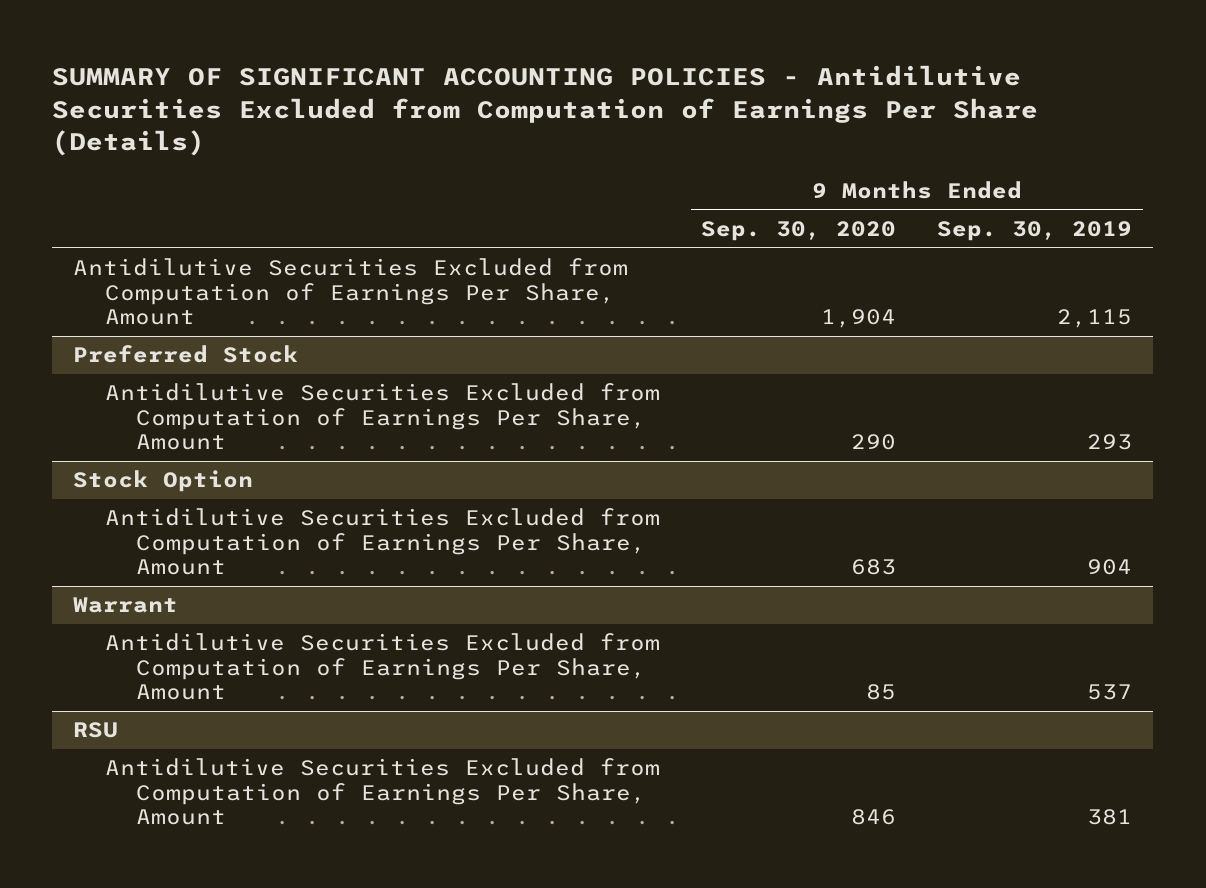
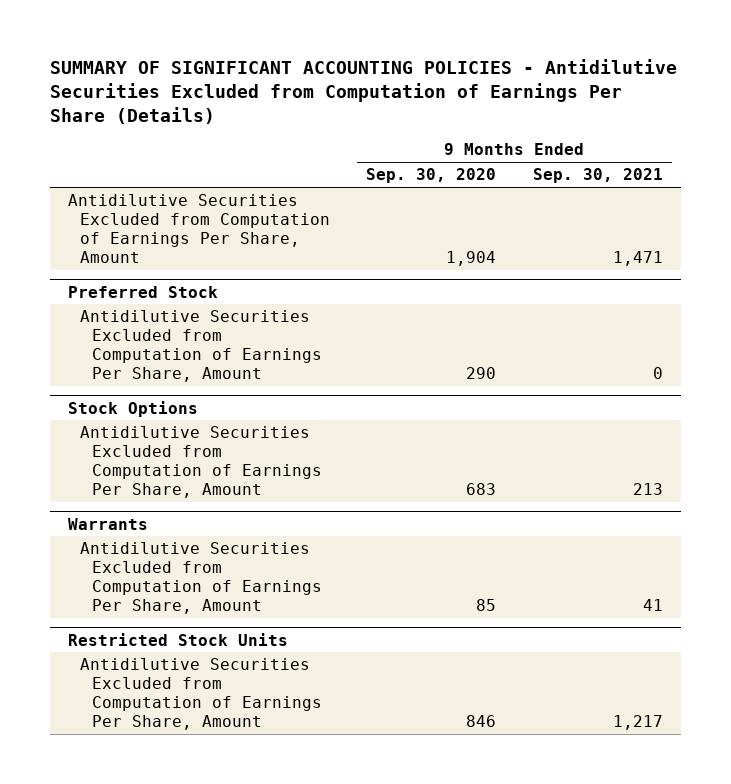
[937,220,1133,241] Sep. 30, 2019 -> none
none -> [532,168,663,184] Sep. 30, 2021
[73,470,254,493] Stock Option -> [68,400,199,417] Stock Options
[73,597,179,614] Warrant -> [68,517,149,530] Warrants
[73,722,119,739] RSU -> [68,632,289,646] Restricted Stock Units

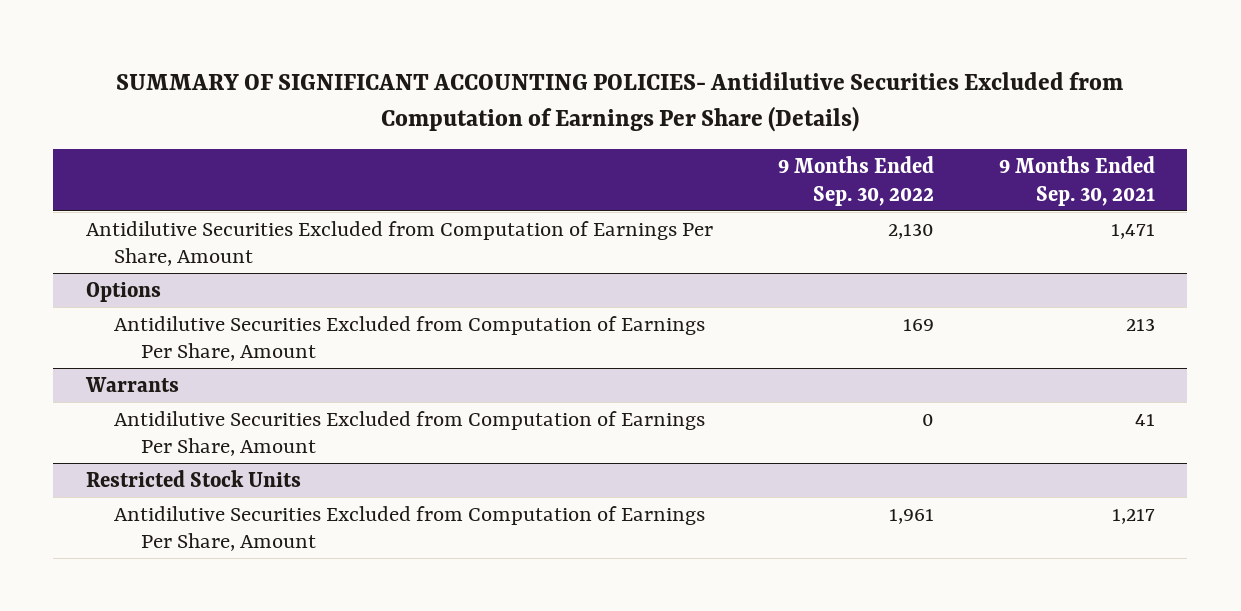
[50,59,678,124] SUMMARY OF SIGNIFICANT ACCOUNTING POLICIES - Antidilutive Securities Excluded from Computation of Earnings Per Share (Details) -> [116,71,1124,132] SUMMARY OF SIGNIFICANT ACCOUNTING POLICIES- Antidilutive Securities Excluded from Computation of Earnings Per Share (Details)
[366,168,497,184] Sep. 30, 2020 -> none
none -> [777,155,934,206] 9 Months Ended Sep. 30, 2022
[68,285,219,298] Preferred Stock -> none
[79,310,322,383] Antidilutive Securities Excluded from Computation of Earnings Per Share, Amount -> none
[68,400,199,417] Stock Options -> [85,281,161,302] Options

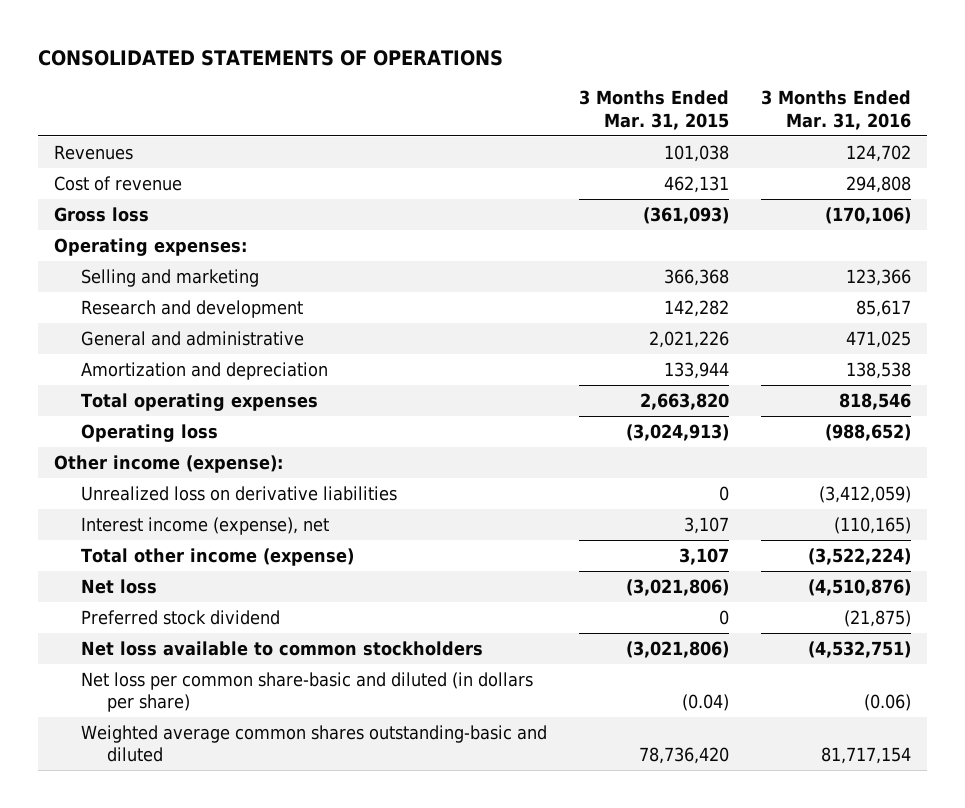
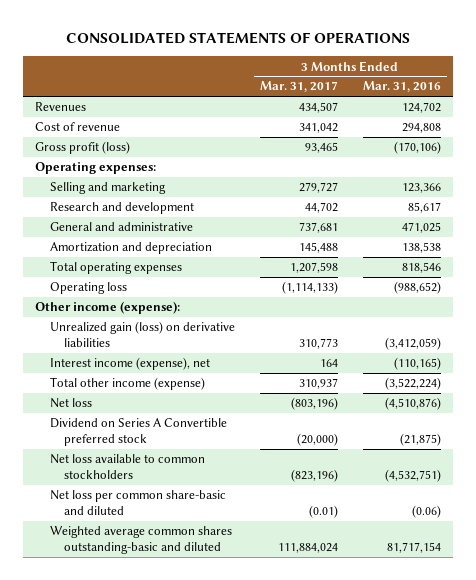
[578,90,729,130] 3 Months Ended Mar. 31, 2015 -> none
none -> [259,81,338,93] Mar. 31, 2017
[54,206,150,222] Gross loss -> [35,141,131,155] Gross profit (loss)
[80,485,397,501] Unrealized loss on derivative liabilities -> [49,321,235,347] Unrealized gain (loss) on derivative liabilities
[80,609,280,625] Preferred stock dividend -> [49,418,227,446] Dividend on Series A Convertible preferred stock
[80,671,533,713] Net loss per common share-basic and diluted (in dollars per share) -> [49,490,226,515] Net loss per common share-basic and diluted

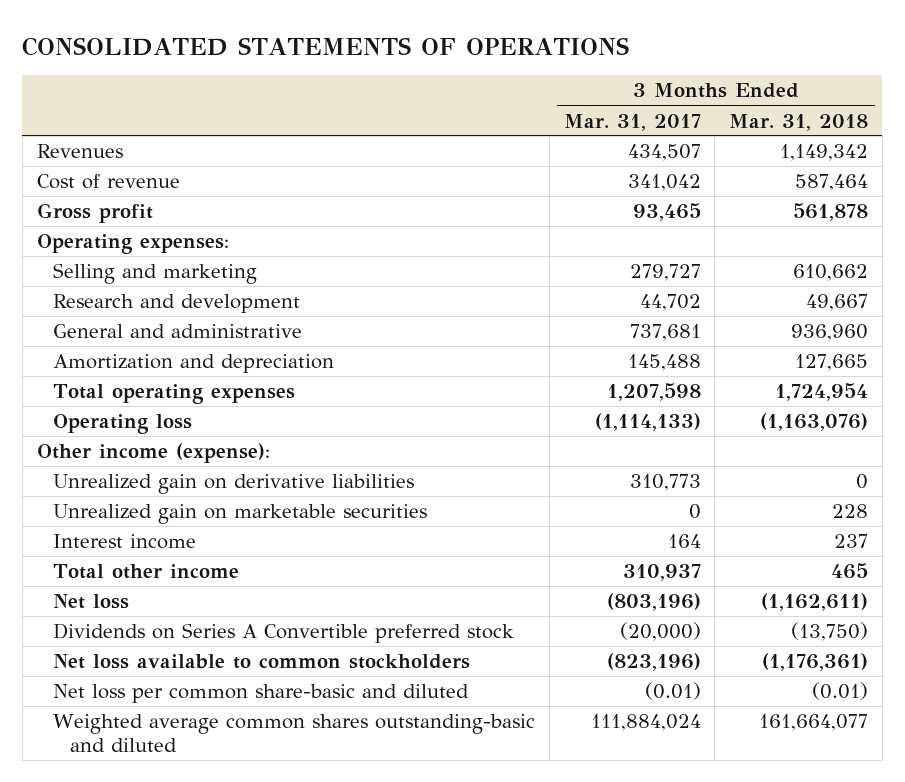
[362,81,441,93] Mar. 31, 2016 -> none
none -> [729,113,869,131] Mar. 31, 2018
[35,141,131,155] Gross profit (loss) -> [36,203,153,224] Gross profit
[49,321,235,347] Unrealized gain (loss) on derivative liabilities -> [53,474,415,495] Unrealized gain on derivative liabilities
none -> [53,504,428,525] Unrealized gain on marketable securities
[49,357,210,371] Interest income (expense), net -> [53,534,197,550] Interest income
[49,377,205,391] Total other income (expense) -> [53,564,240,580] Total other income
[49,418,227,446] Dividend on Series A Convertible preferred stock -> [53,623,515,644] Dividends on Series A Convertible preferred stock

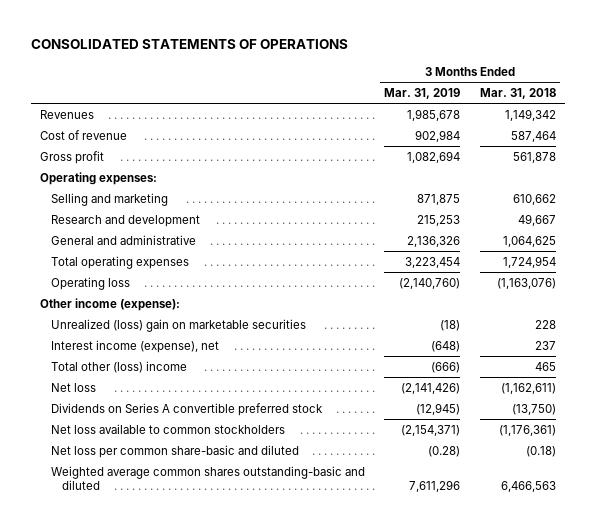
[563,113,701,131] Mar. 31, 2017 -> none
none -> [384,87,461,99] Mar. 31, 2019
[53,354,335,374] Amortization and depreciation -> none
[791,324,869,342] 936,960 -> [502,235,556,247] 1,064,625
[53,474,415,495] Unrealized gain on derivative liabilities -> none
[53,504,428,525] Unrealized gain on marketable securities -> [51,318,307,332] Unrealized (loss) gain on marketable securities
[53,534,197,550] Interest income -> [51,339,220,353] Interest income (expense), net
[53,564,240,580] Total other income -> [51,360,188,373] Total other (loss) income
[53,623,515,644] Dividends on Series A Convertible preferred stock -> [51,402,324,416] Dividends on Series A convertible preferred stock
[812,682,869,701] (0.01) -> [525,445,556,457] (0.18)
[759,714,869,732] 161,664,077 -> [500,480,556,492] 6,466,563

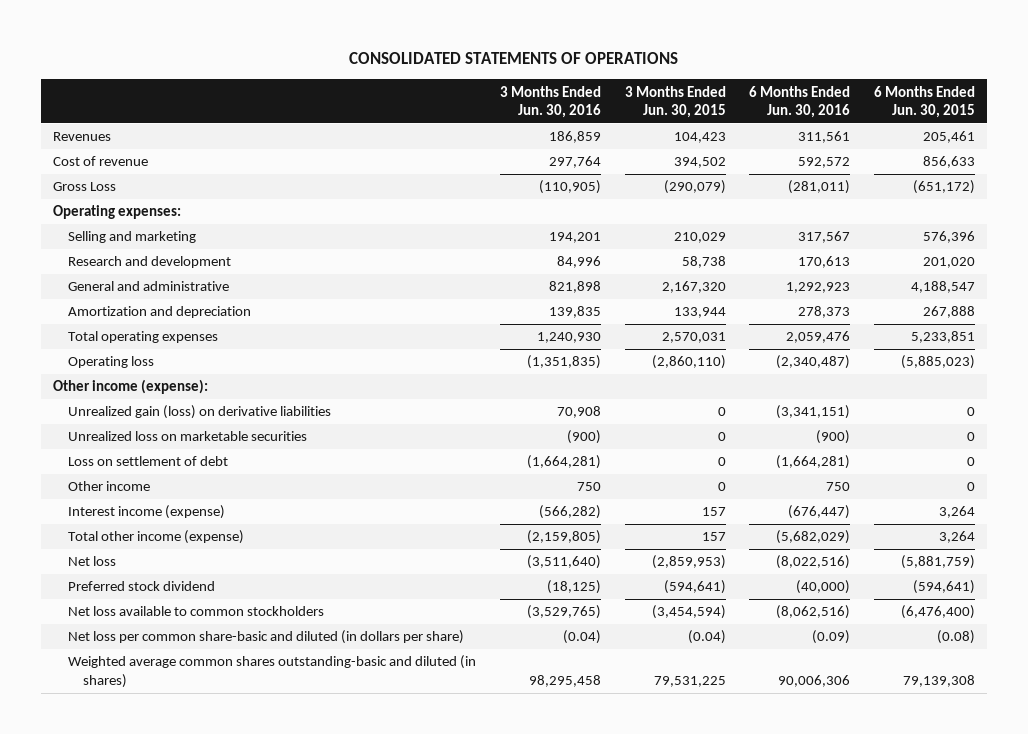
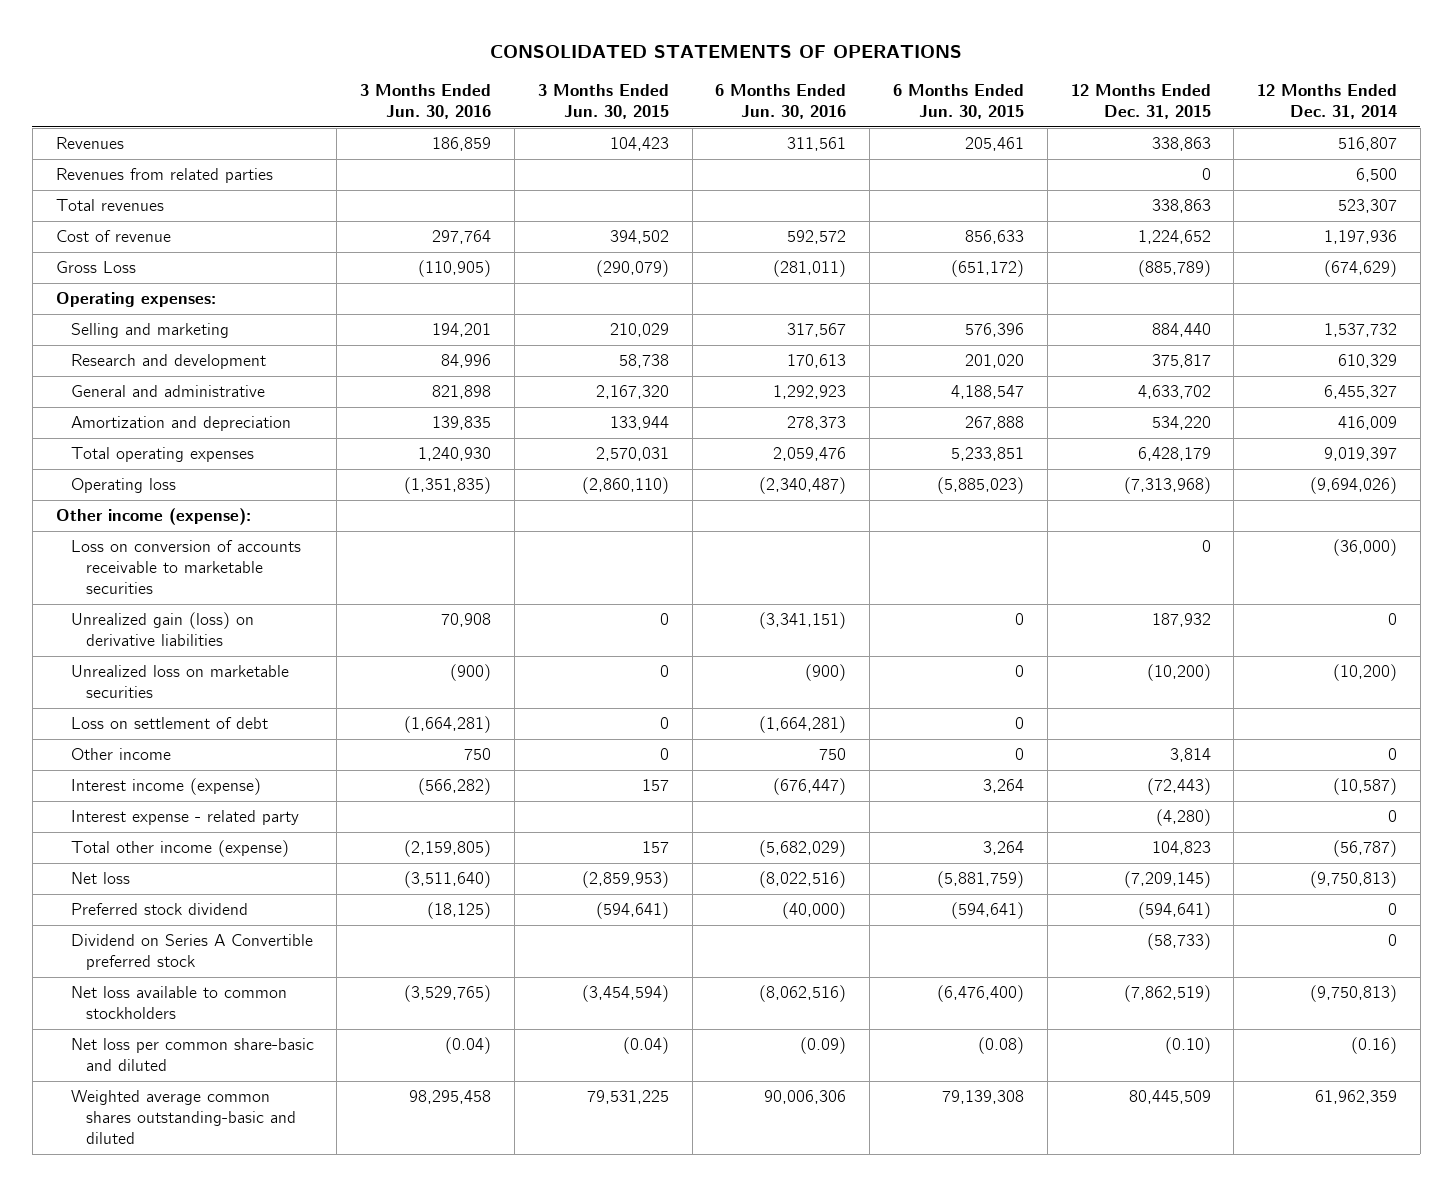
none -> [1070,84,1211,119] 12 Months Ended Dec. 31, 2015
none -> [1257,84,1398,119] 12 Months Ended Dec. 31, 2014
none -> [55,168,273,184] Revenues from related parties
none -> [55,199,164,212] Total revenues
none -> [70,540,301,594] Loss on conversion of accounts receivable to marketable securities
none -> [70,810,299,826] Interest expense - related party
none -> [70,934,313,971] Dividend on Series A Convertible preferred stock
[67,630,464,645] Net loss per common share-basic and diluted (in dollars per share) -> [70,1038,314,1072] Net loss per common share-basic and diluted
[67,655,476,689] Weighted average common shares outstanding-basic and diluted (in shares) -> [70,1090,296,1144] Weighted average common shares outstanding-basic and diluted

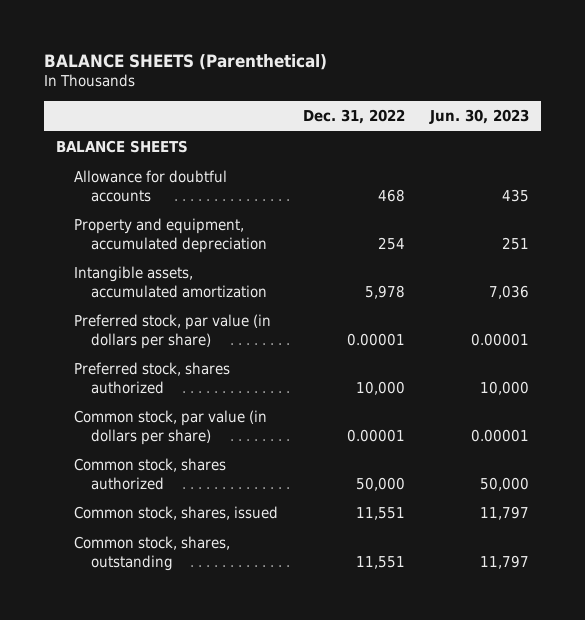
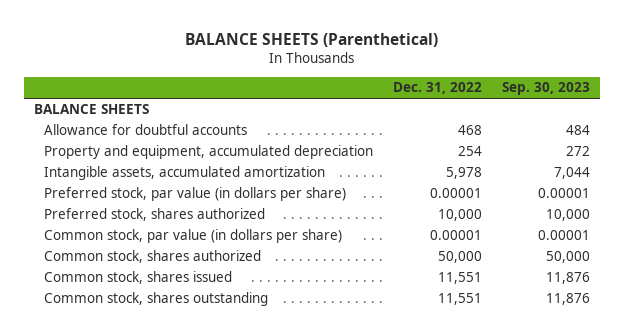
[428,109,529,125] Jun. 30, 2023 -> none
none -> [501,82,590,96] Sep. 30, 2023
[73,506,278,521] Common stock, shares, issued -> [44,271,233,285] Common stock, shares issued
[73,536,230,571] Common stock, shares, outstanding -> [44,292,269,307] Common stock, shares outstanding

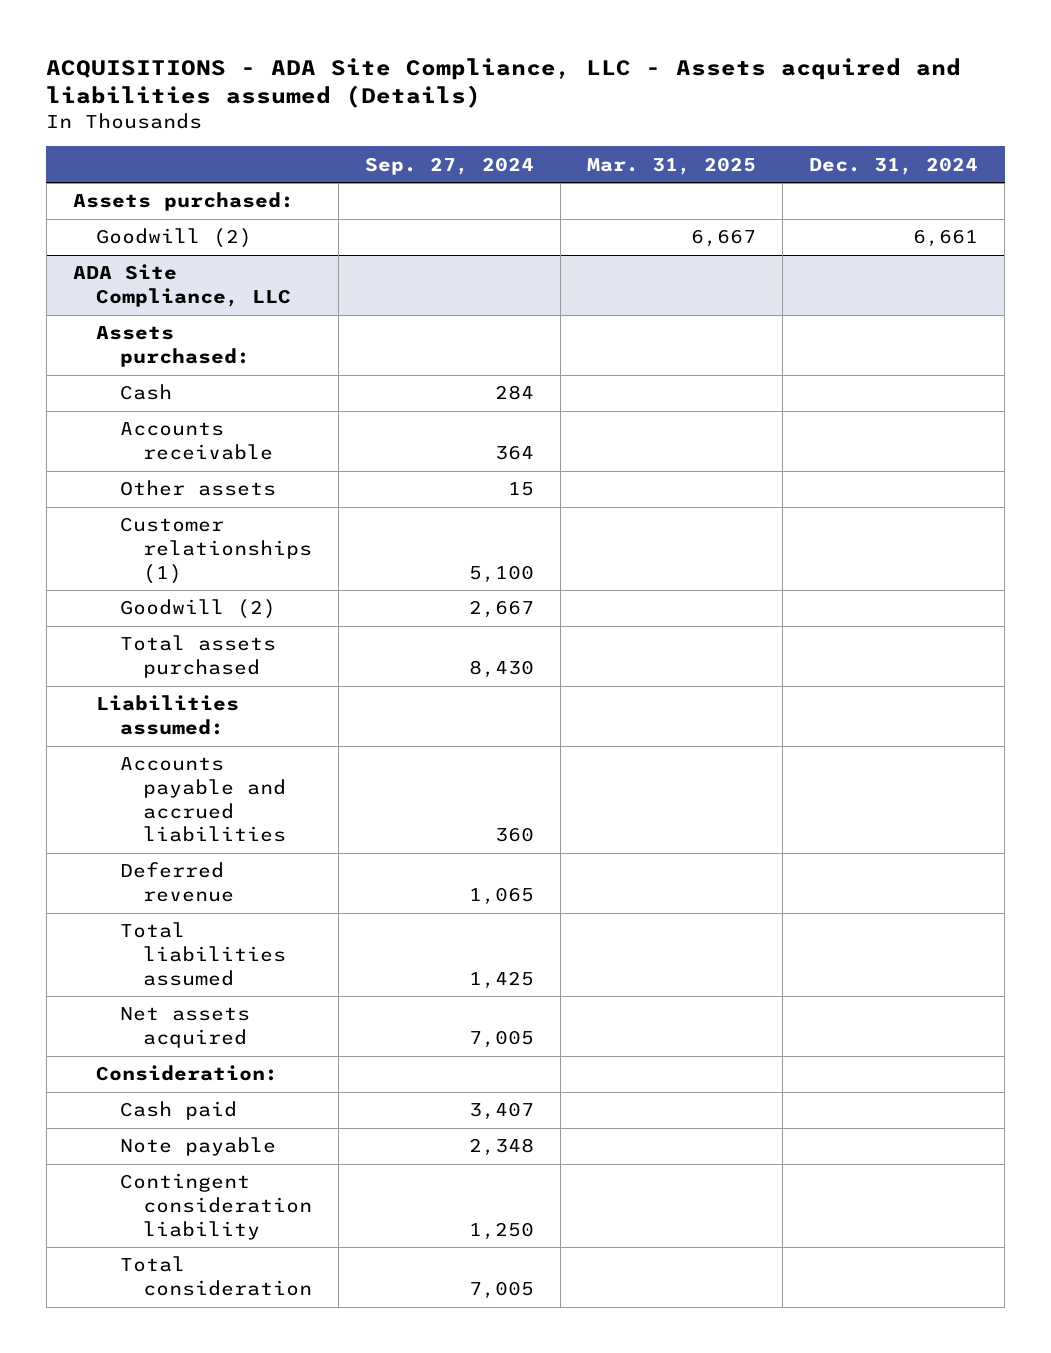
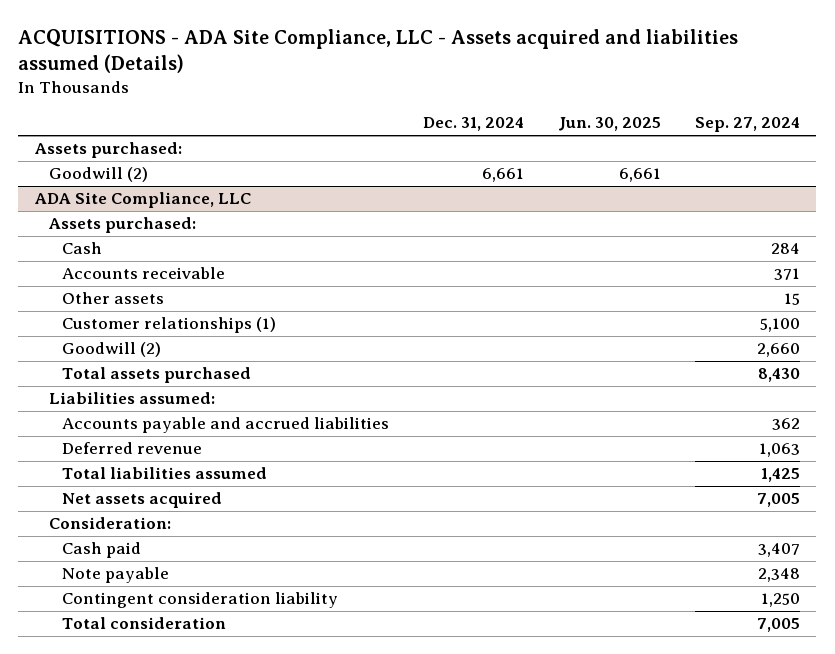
[587,156,757,175] Mar. 31, 2025 -> none
none -> [557,117,661,132] Jun. 30, 2025
[495,445,535,461] 364 -> [773,268,800,281] 371
[469,600,535,619] 2,667 -> [756,343,800,358] 2,660
[495,827,535,843] 360 -> [771,418,800,431] 362
[469,887,535,906] 1,065 -> [758,443,800,458] 1,063

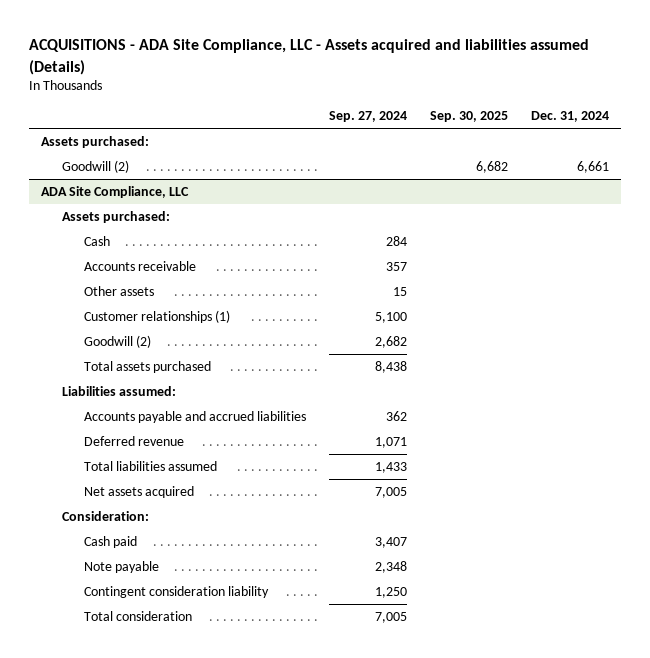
[557,117,661,132] Jun. 30, 2025 -> none
none -> [430,111,509,123] Sep. 30, 2025
[773,268,800,281] 371 -> [386,261,408,271] 357
[756,343,800,358] 2,660 -> [375,335,408,348] 2,682
[757,368,800,383] 8,430 -> [375,360,408,373] 8,438
[758,443,800,458] 1,063 -> [375,436,408,448] 1,071
[760,468,800,483] 1,425 -> [375,461,408,473] 1,433

